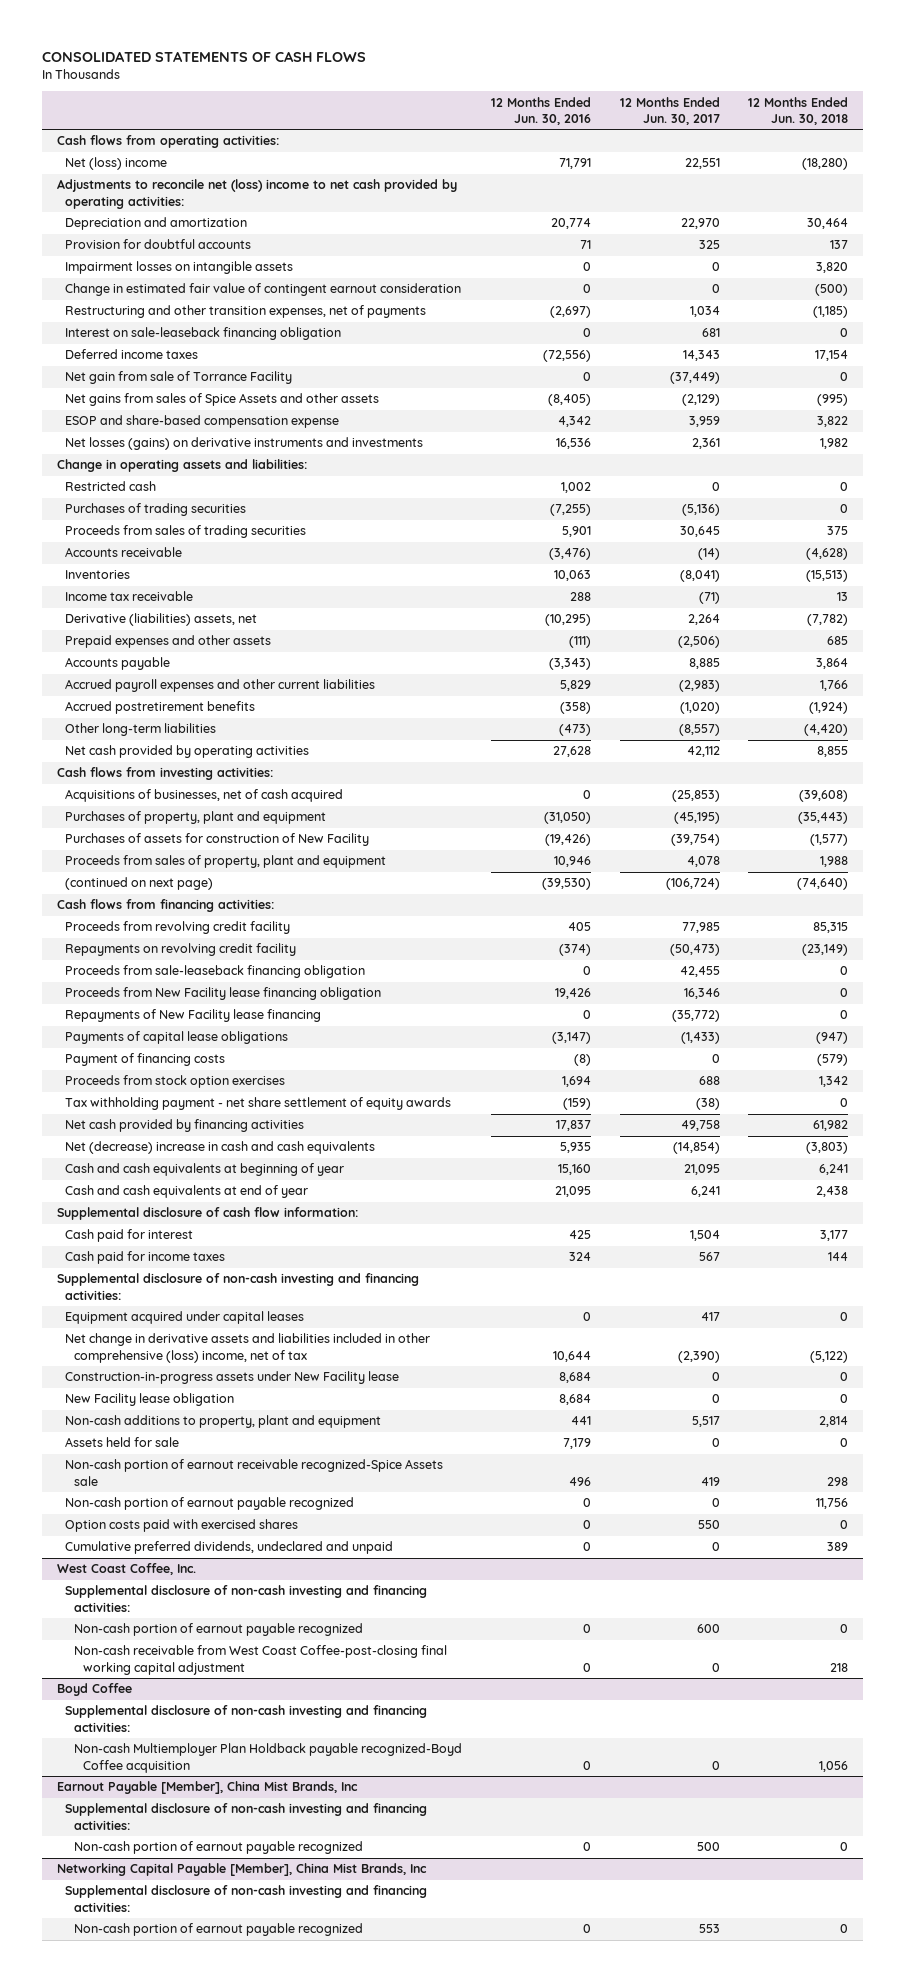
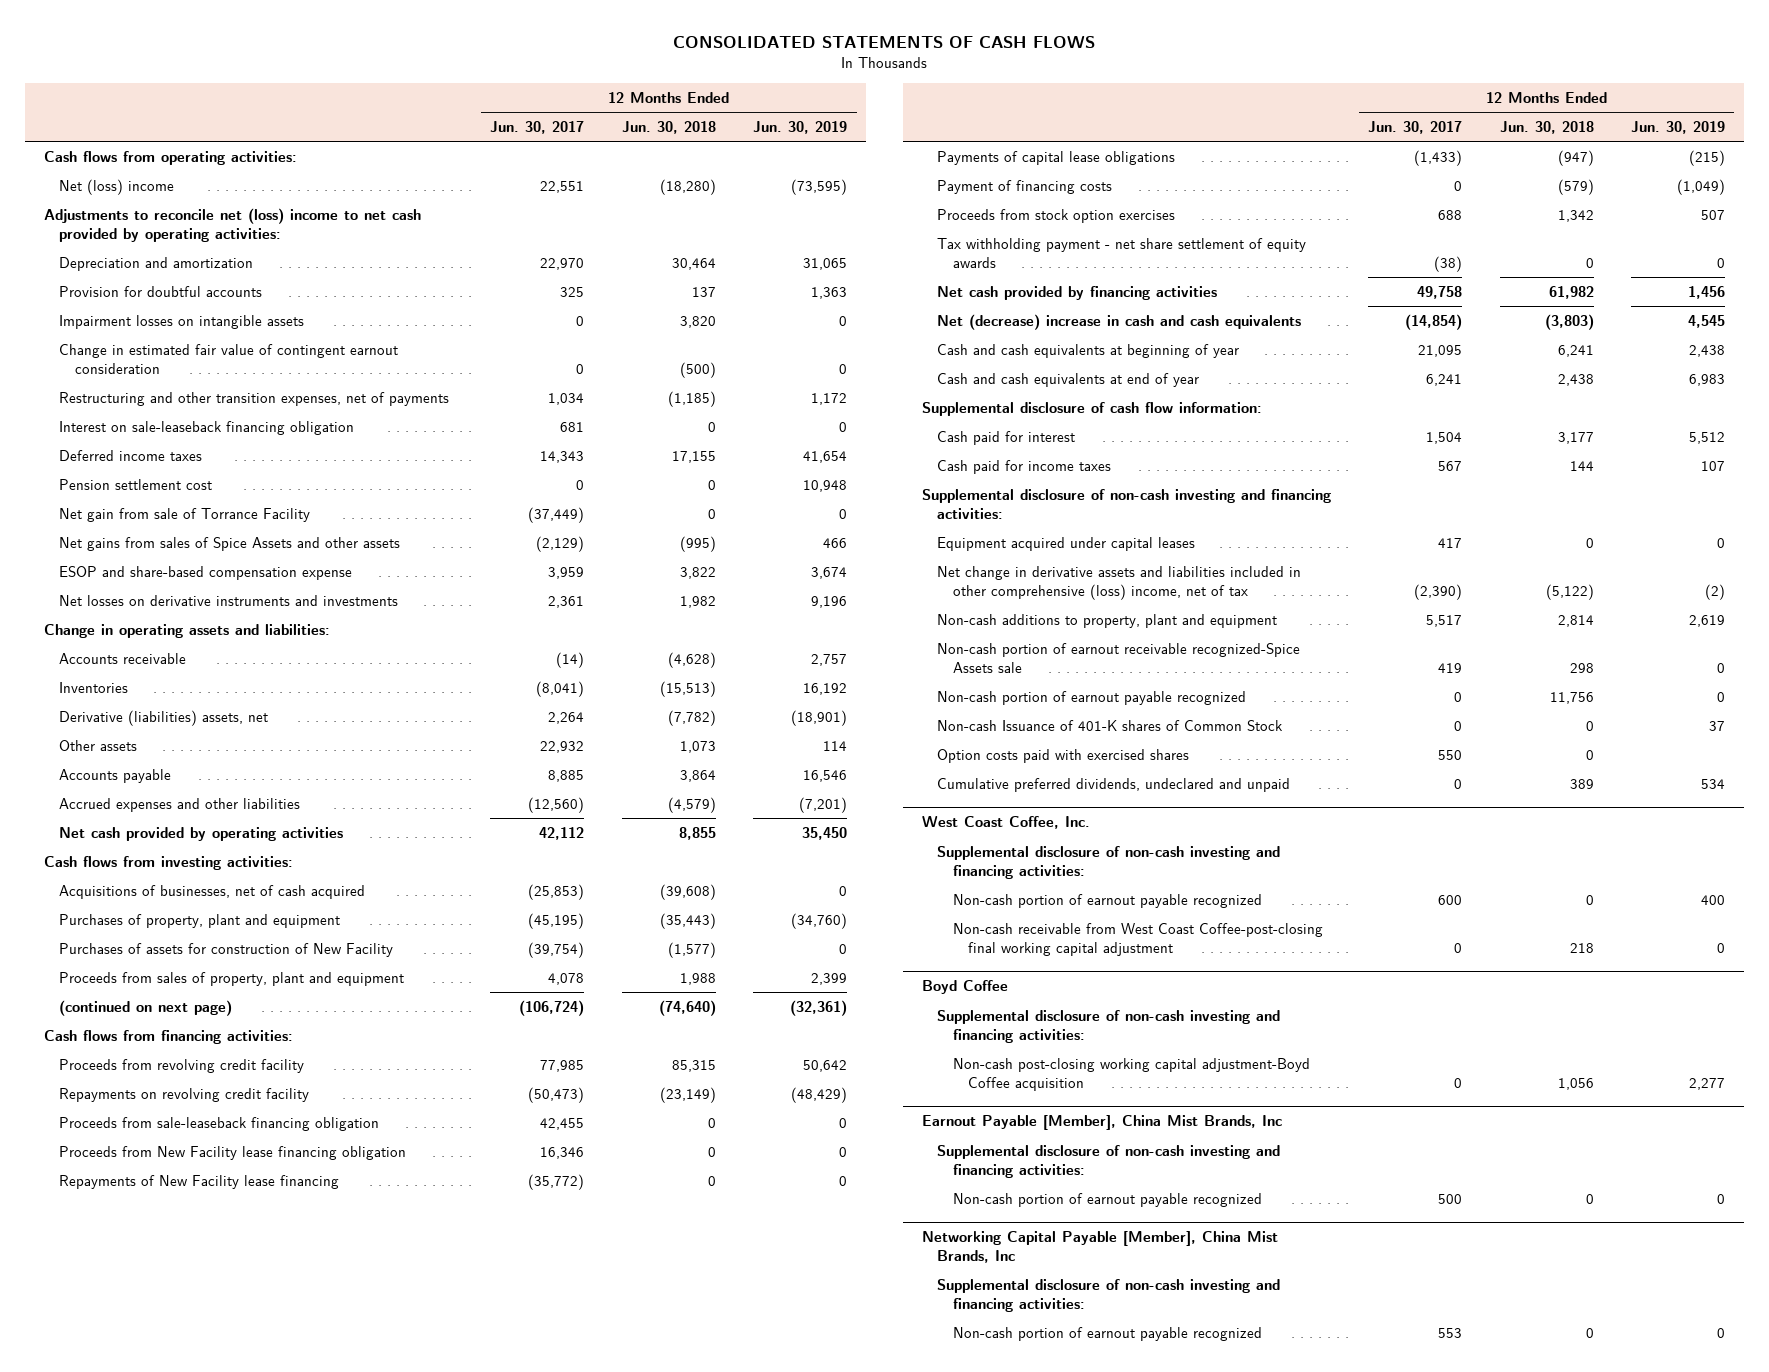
[490,96,591,125] 12 Months Ended Jun. 30, 2016 -> none
none -> [753,121,848,135] Jun. 30, 2019
[815,350,849,362] 17,154 -> [671,450,716,463] 17,155
none -> [59,478,213,490] Pension settlement cost
[65,437,424,451] Net losses (gains) on derivative instruments and investments -> [59,594,399,606] Net losses on derivative instruments and investments
[65,481,157,492] Restricted cash -> none
[65,503,247,517] Purchases of trading securities -> none
[65,525,307,539] Proceeds from sales of trading securities -> none
[65,591,194,602] Income tax receivable -> none
[65,635,272,649] Prepaid expenses and other assets -> [59,739,138,751] Other assets
[677,636,720,649] (2,506) -> [540,740,585,753] 22,932
[827,636,849,646] 685 -> [679,740,716,753] 1,073
[65,701,256,715] Accrued postretirement benefits -> none
[65,723,217,737] Other long-term liabilities -> none
[65,679,376,693] Accrued payroll expenses and other current liabilities -> [59,797,301,812] Accrued expenses and other liabilities
[678,680,720,693] (2,983) -> [528,796,585,813] (12,560)
[820,680,849,692] 1,766 -> [667,796,716,813] (4,579)
[65,1371,400,1385] Construction-in-progress assets under New Facility lease -> none
[65,1393,235,1407] New Facility lease obligation -> none
[65,1437,180,1448] Assets held for sale -> none
none -> [937,719,1284,731] Non-cash Issuance of 401-K shares of Common Stock
[74,1743,463,1773] Non-cash Multiemployer Plan Holdback payable recognized-Boyd Coffee acquisition -> [952,1057,1310,1091] Non-cash post-closing working capital adjustment-Boyd Coffee acquisition

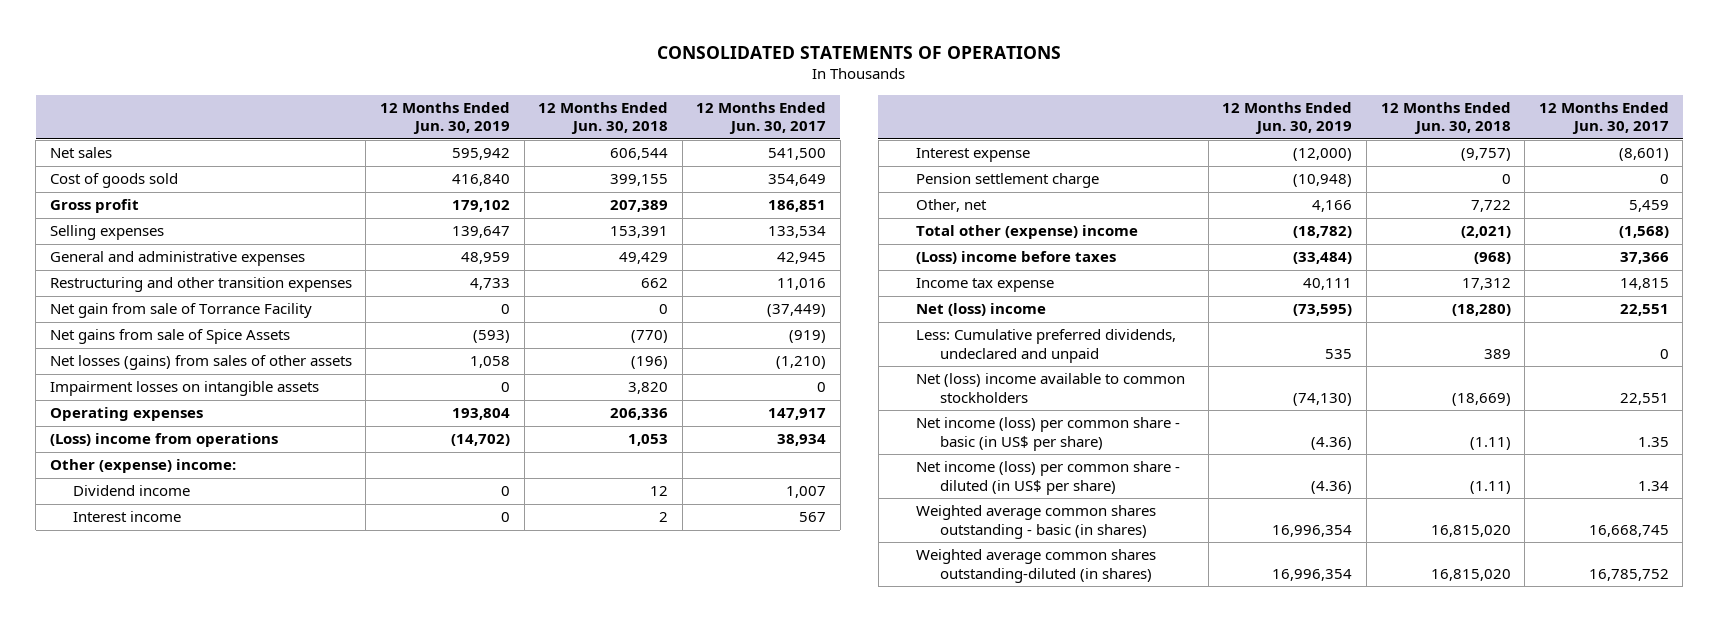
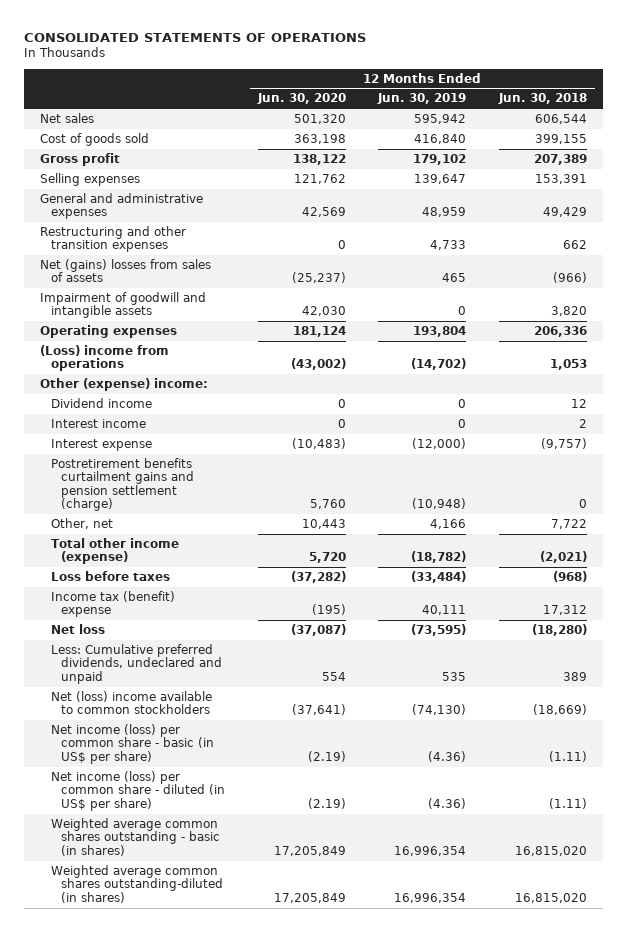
[696,101,827,135] 12 Months Ended Jun. 30, 2017 -> none
none -> [256,93,346,105] Jun. 30, 2020
[49,303,312,319] Net gain from sale of Torrance Facility -> none
[49,329,290,345] Net gains from sale of Spice Assets -> none
[49,355,352,371] Net losses (gains) from sales of other assets -> [40,259,212,283] Net (gains) losses from sales of assets
[469,356,510,369] 1,058 -> [442,273,467,283] 465
[631,356,669,370] (196) -> [552,272,587,284] (966)
[49,381,319,397] Impairment losses on intangible assets -> [40,292,207,319] Impairment of goodwill and intangible assets
[915,173,1099,189] Pension settlement charge -> [50,458,195,512] Postretirement benefits curtailment gains and pension settlement (charge)
[915,225,1138,240] Total other (expense) income -> [50,538,179,565] Total other income (expense)
[915,251,1116,265] (Loss) income before taxes -> [50,571,170,582] Loss before taxes
[915,278,1054,293] Income tax expense -> [50,591,175,618] Income tax (benefit) expense
[915,303,1046,317] Net (loss) income -> [50,624,105,635] Net loss

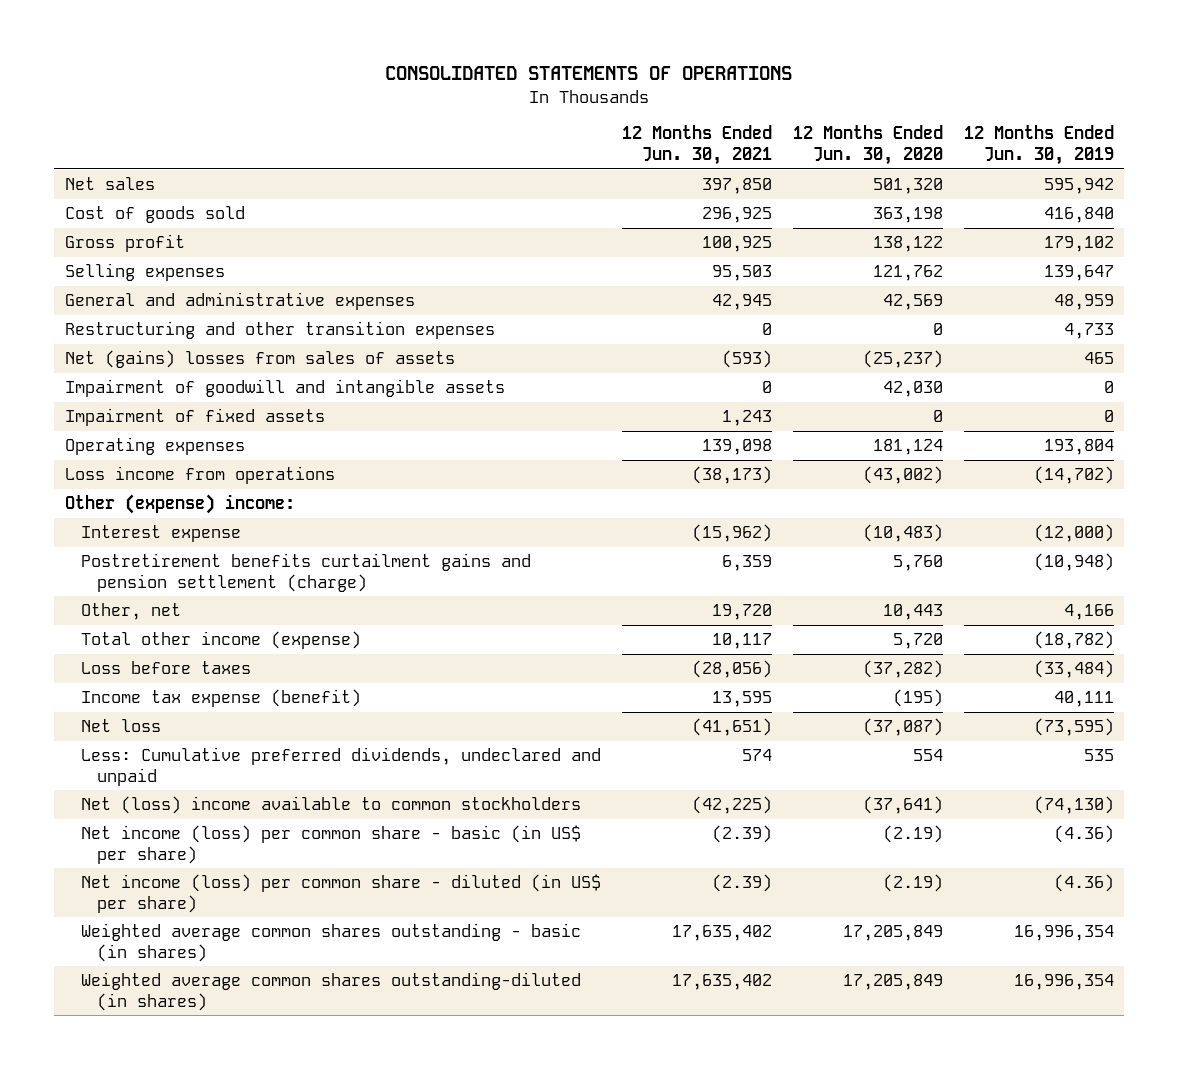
[497,93,587,105] Jun. 30, 2018 -> none
none -> [621,125,772,165] 12 Months Ended Jun. 30, 2021
none -> [64,408,325,427] Impairment of fixed assets
[40,345,170,372] (Loss) income from operations -> [64,466,335,485] Loss income from operations
[50,398,152,409] Dividend income -> none
[50,419,146,429] Interest income -> none
[50,591,175,618] Income tax (benefit) expense -> [81,689,362,708] Income tax expense (benefit)

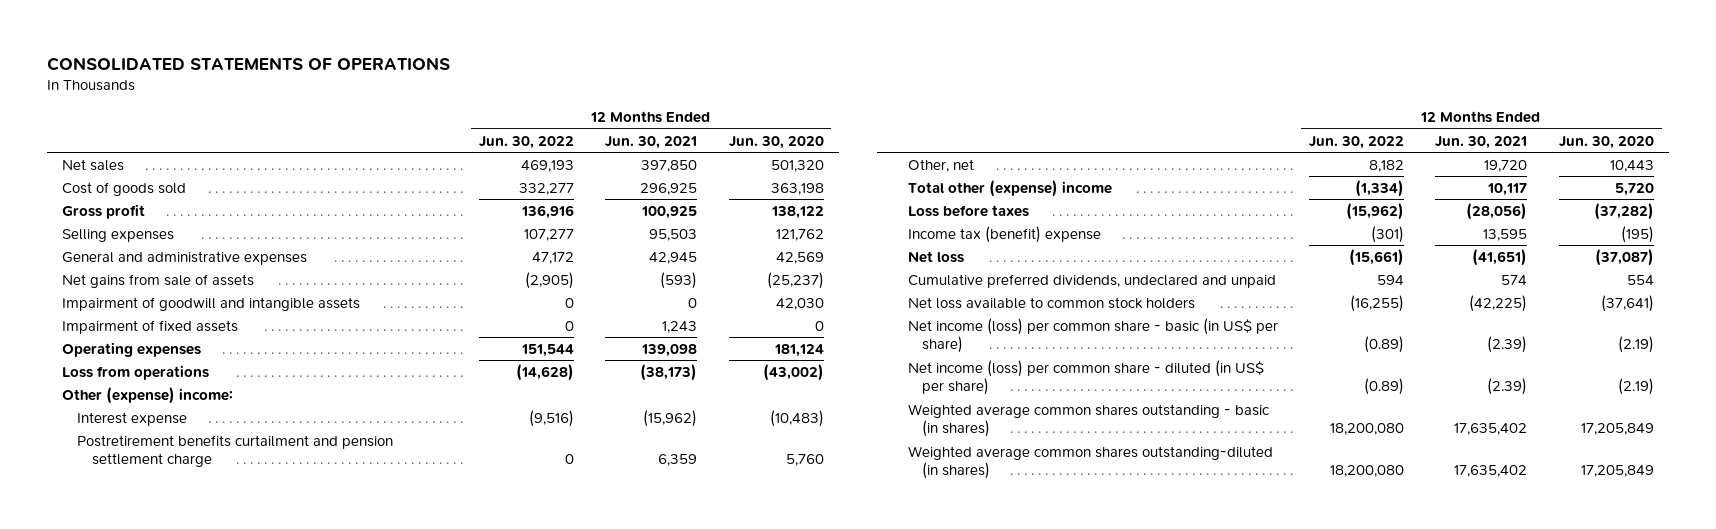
[963,125,1114,165] 12 Months Ended Jun. 30, 2019 -> none
none -> [478,135,574,149] Jun. 30, 2022
[64,321,495,340] Restructuring and other transition expenses -> none
[64,350,455,369] Net (gains) losses from sales of assets -> [62,273,255,288] Net gains from sale of assets
[64,466,335,485] Loss income from operations -> [62,364,210,380] Loss from operations
[81,553,532,592] Postretirement benefits curtailment gains and pension settlement (charge) -> [77,434,394,468] Postretirement benefits curtailment and pension settlement charge
[81,631,362,650] Total other income (expense) -> [907,179,1112,197] Total other (expense) income
[81,689,362,708] Income tax expense (benefit) -> [907,225,1101,243] Income tax (benefit) expense
[81,747,602,786] Less: Cumulative preferred dividends, undeclared and unpaid -> [907,273,1276,288] Cumulative preferred dividends, undeclared and unpaid
[81,796,582,815] Net (loss) income available to common stockholders -> [907,296,1195,309] Net loss available to common stock holders

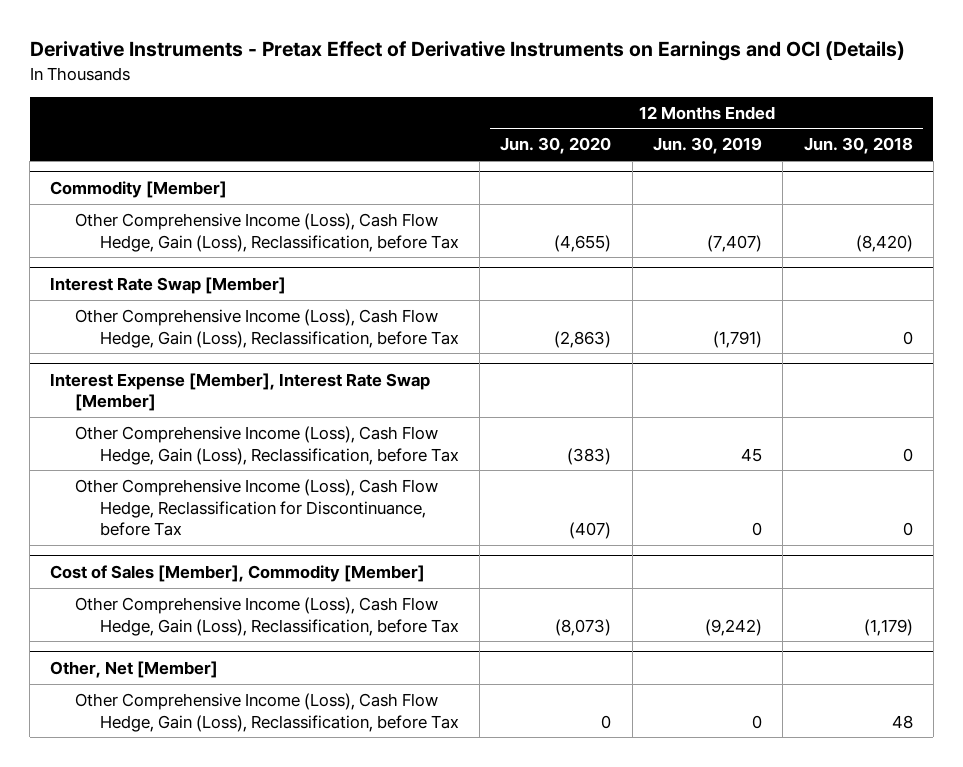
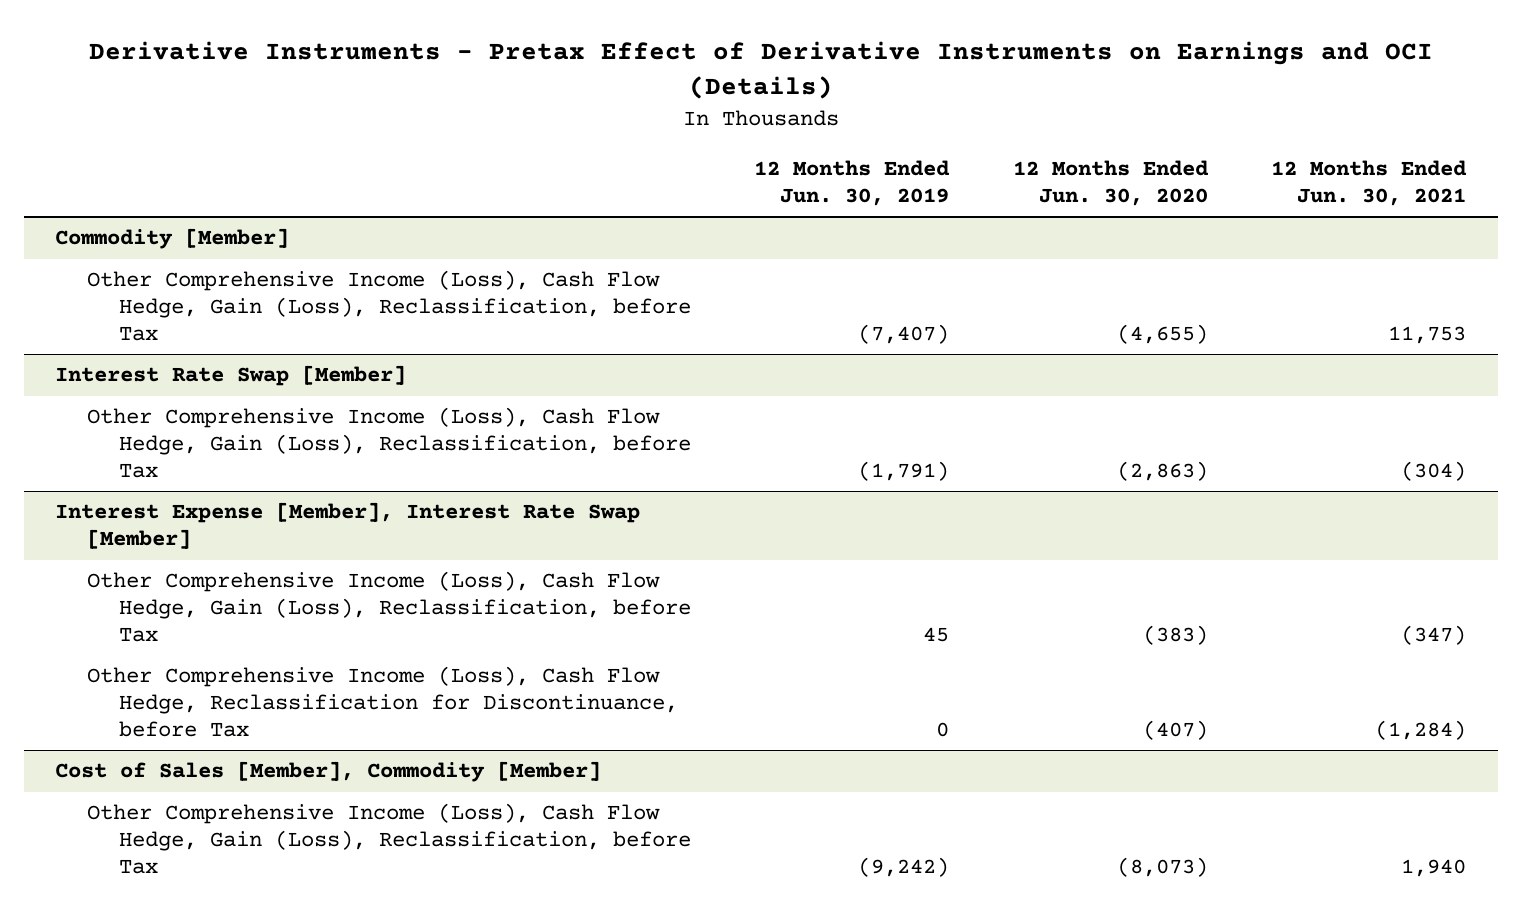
[803,137,913,155] Jun. 30, 2018 -> none
none -> [1271,160,1468,206] 12 Months Ended Jun. 30, 2021
[50,660,219,678] Other, Net [Member] -> none
[75,692,459,732] Other Comprehensive Income (Loss), Cash Flow Hedge, Gain (Loss), Reclassification, before Tax -> none

